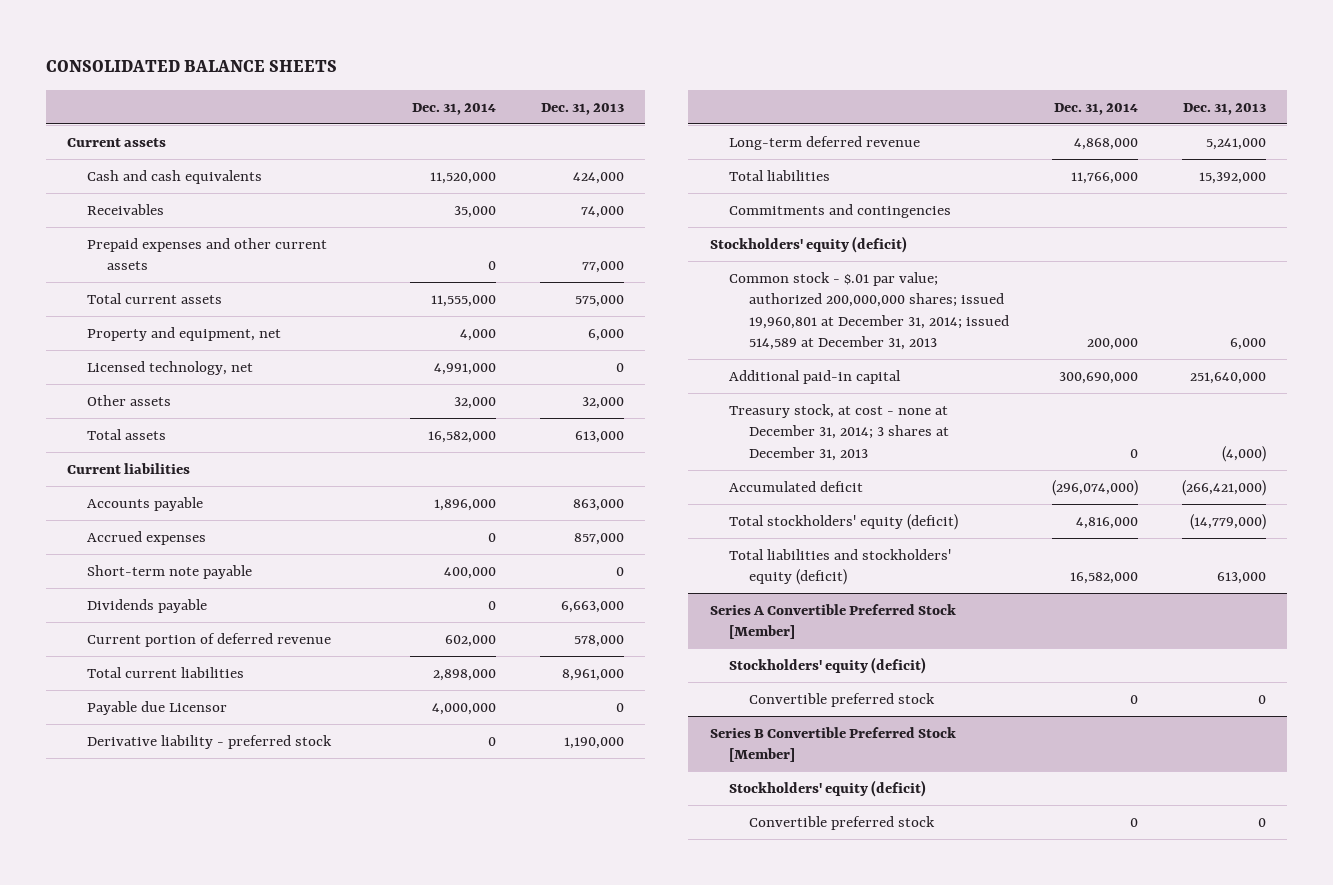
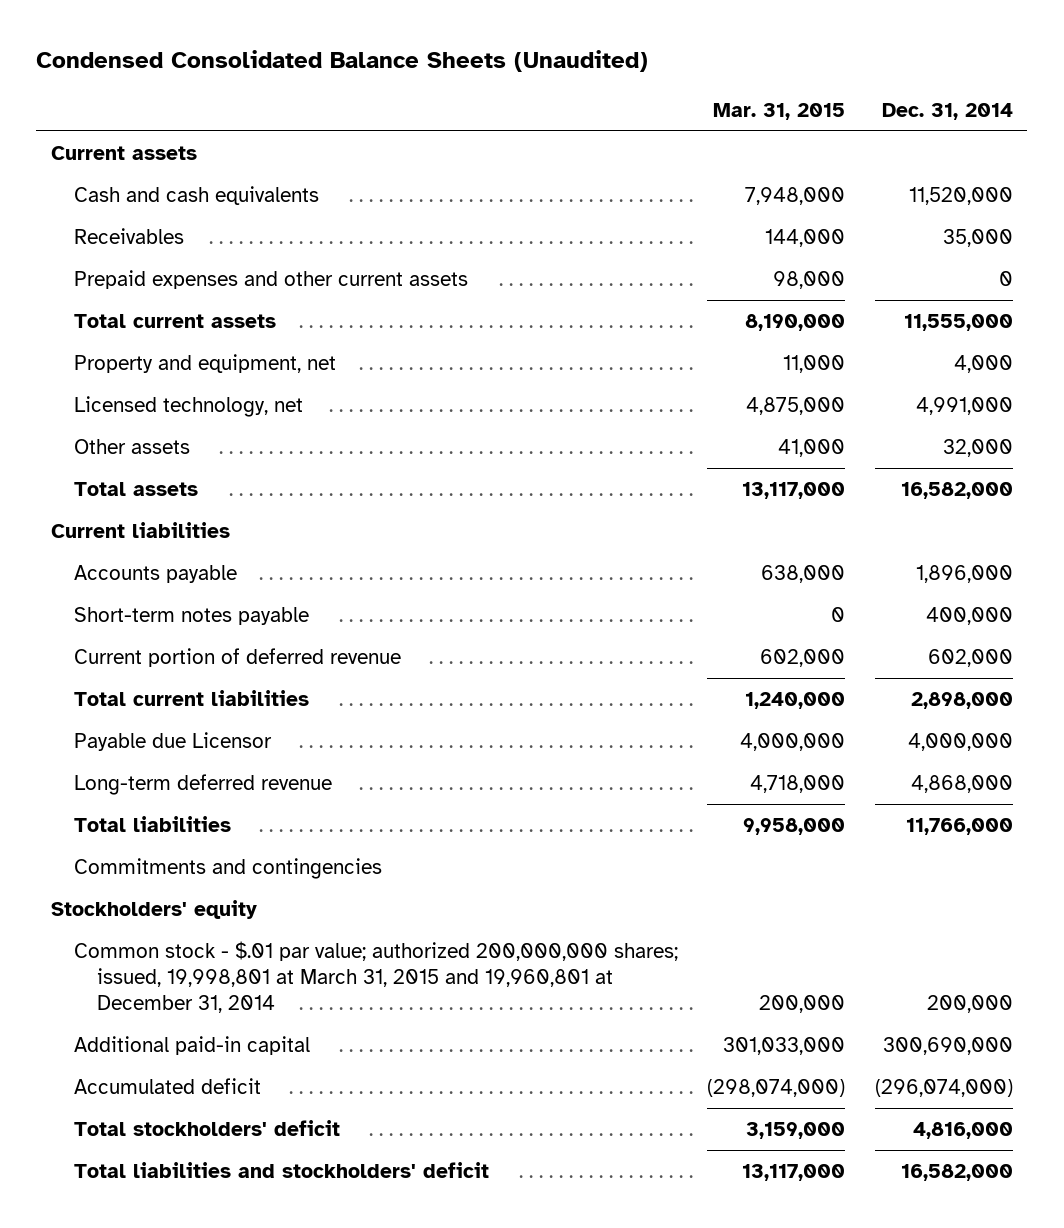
[45,60,337,73] CONSOLIDATED BALANCE SHEETS -> [36,50,649,73] Condensed Consolidated Balance Sheets (Unaudited)
[540,102,624,115] Dec. 31, 2013 -> none
none -> [713,102,846,120] Mar. 31, 2015
[87,530,207,545] Accrued expenses -> none
[87,598,208,613] Dividends payable -> none
[87,564,253,579] Short-term note payable -> [73,607,309,626] Short-term notes payable
[87,734,333,749] Derivative liability - preferred stock -> none
[709,235,907,253] Stockholders' equity (deficit) -> [50,900,257,920] Stockholders' equity
[729,271,1010,350] Common stock - $.01 par value; authorized 200,000,000 shares; issued 19,960,801 at December 31, 2014; issued 514,589 at December 31, 2013 -> [73,941,678,1013] Common stock - $.01 par value; authorized 200,000,000 shares; issued, 19,998,801 at March 31, 2015 and 19,960,801 at December 31, 2014
[729,403,950,461] Treasury stock, at cost - none at December 31, 2014; 3 shares at December 31, 2013 -> none
[709,603,956,640] Series A Convertible Preferred Stock [Member] -> none
[729,656,927,674] Stockholders' equity (deficit) -> none
[749,692,936,707] Convertible preferred stock -> none
[709,726,956,763] Series B Convertible Preferred Stock [Member] -> none
[729,779,927,797] Stockholders' equity (deficit) -> none
[749,815,936,830] Convertible preferred stock -> none
[729,513,959,530] Total stockholders' equity (deficit) -> [73,1120,340,1137] Total stockholders' deficit
[729,548,952,586] Total liabilities and stockholders' equity (deficit) -> [73,1162,489,1179] Total liabilities and stockholders' deficit

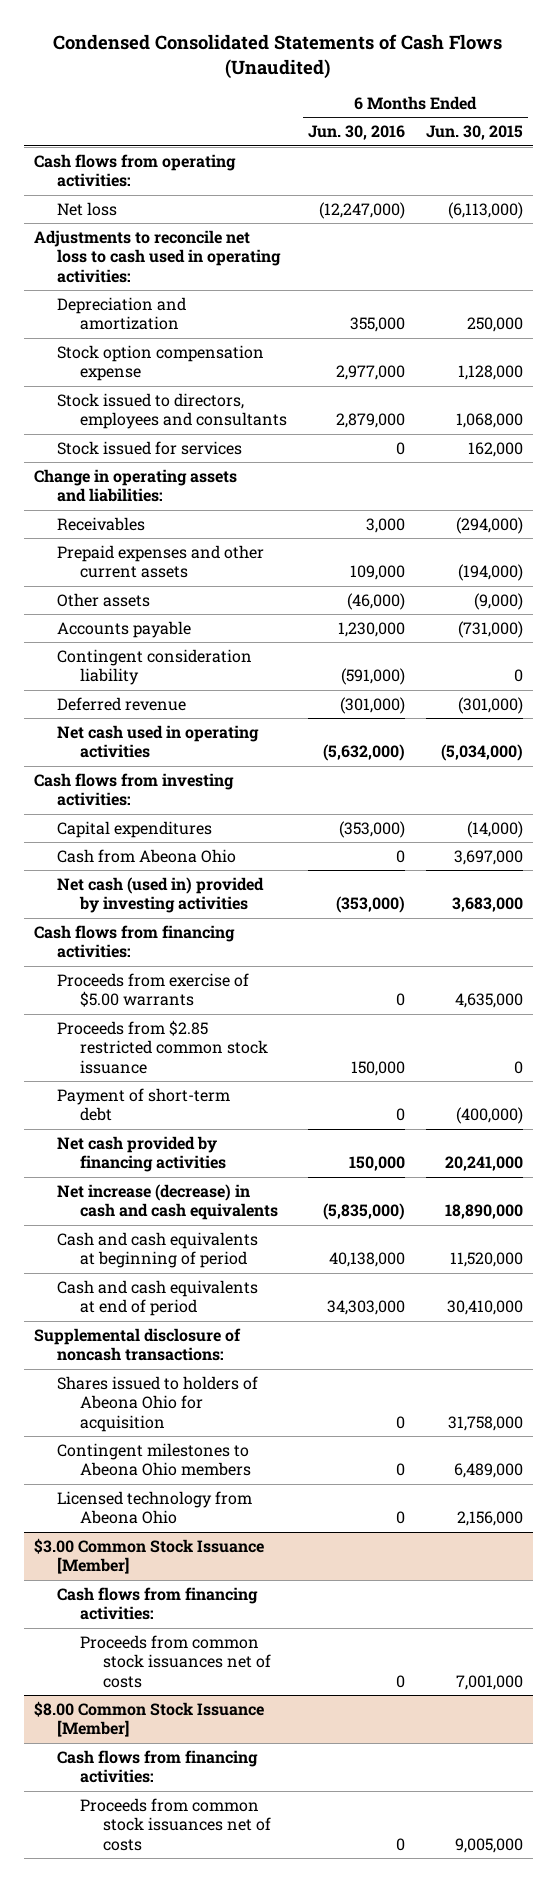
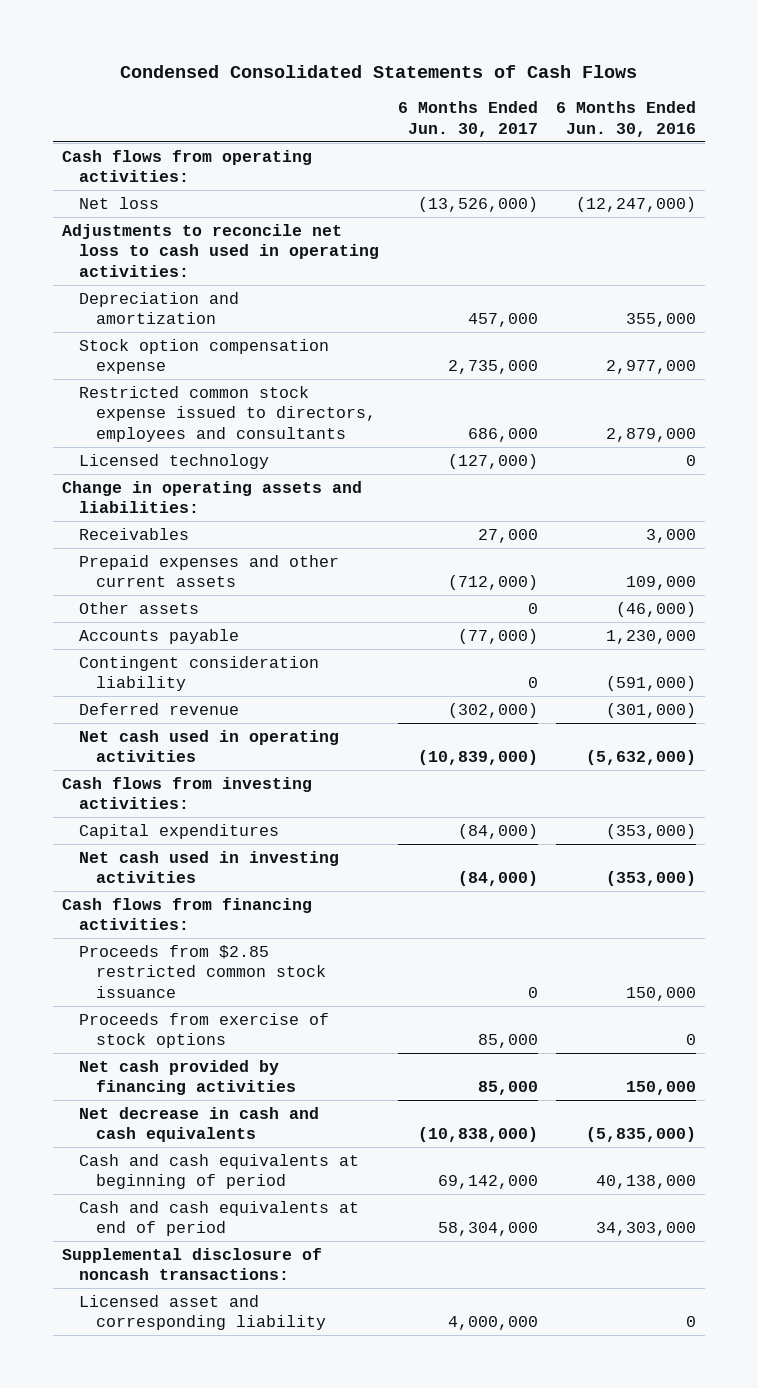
[53,33,503,79] Condensed Consolidated Statements of Cash Flows (Unaudited) -> [120,65,638,79] Condensed Consolidated Statements of Cash Flows
[425,125,523,141] Jun. 30, 2015 -> none
none -> [397,101,538,137] 6 Months Ended Jun. 30, 2017
[57,440,243,455] Stock issued for services -> none
[57,392,288,430] Stock issued to directors, employees and consultants -> [79,385,377,442] Restricted common stock expense issued to directors, employees and consultants
none -> [79,453,270,469] Licensed technology
[57,848,237,863] Cash from Abeona Ohio -> none
[57,876,265,914] Net cash (used in) provided by investing activities -> [79,850,340,884] Net cash used in investing activities
[57,972,250,1008] Proceeds from exercise of $5.00 warrants -> none
[57,1087,231,1122] Payment of short-term debt -> none
none -> [79,1012,330,1049] Proceeds from exercise of stock options
[57,1183,279,1221] Net increase (decrease) in cash and cash equivalents -> [79,1106,320,1143] Net decrease in cash and cash equivalents
[57,1375,259,1432] Shares issued to holders of Abeona Ohio for acquisition -> none
[57,1442,252,1477] Contingent milestones to Abeona Ohio members -> none
[57,1490,253,1525] Licensed technology from Abeona Ohio -> none
[34,1537,265,1575] $3.00 Common Stock Issuance [Member] -> none
[57,1586,259,1621] Cash flows from financing activities: -> none
[80,1634,272,1688] Proceeds from common stock issuances net of costs -> none
[34,1700,265,1738] $8.00 Common Stock Issuance [Member] -> none
[57,1749,259,1784] Cash flows from financing activities: -> none
[80,1797,272,1851] Proceeds from common stock issuances net of costs -> none
none -> [79,1294,327,1331] Licensed asset and corresponding liability

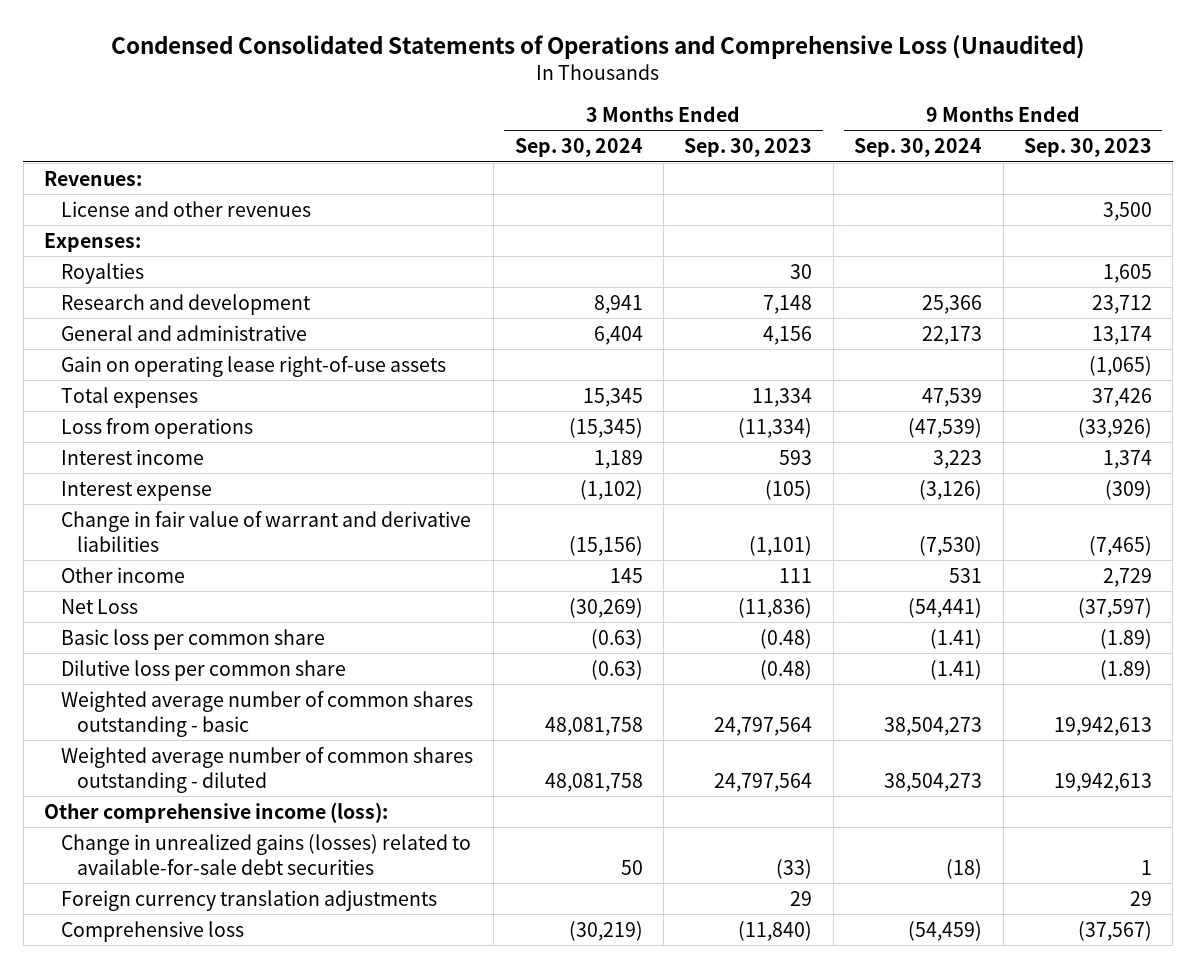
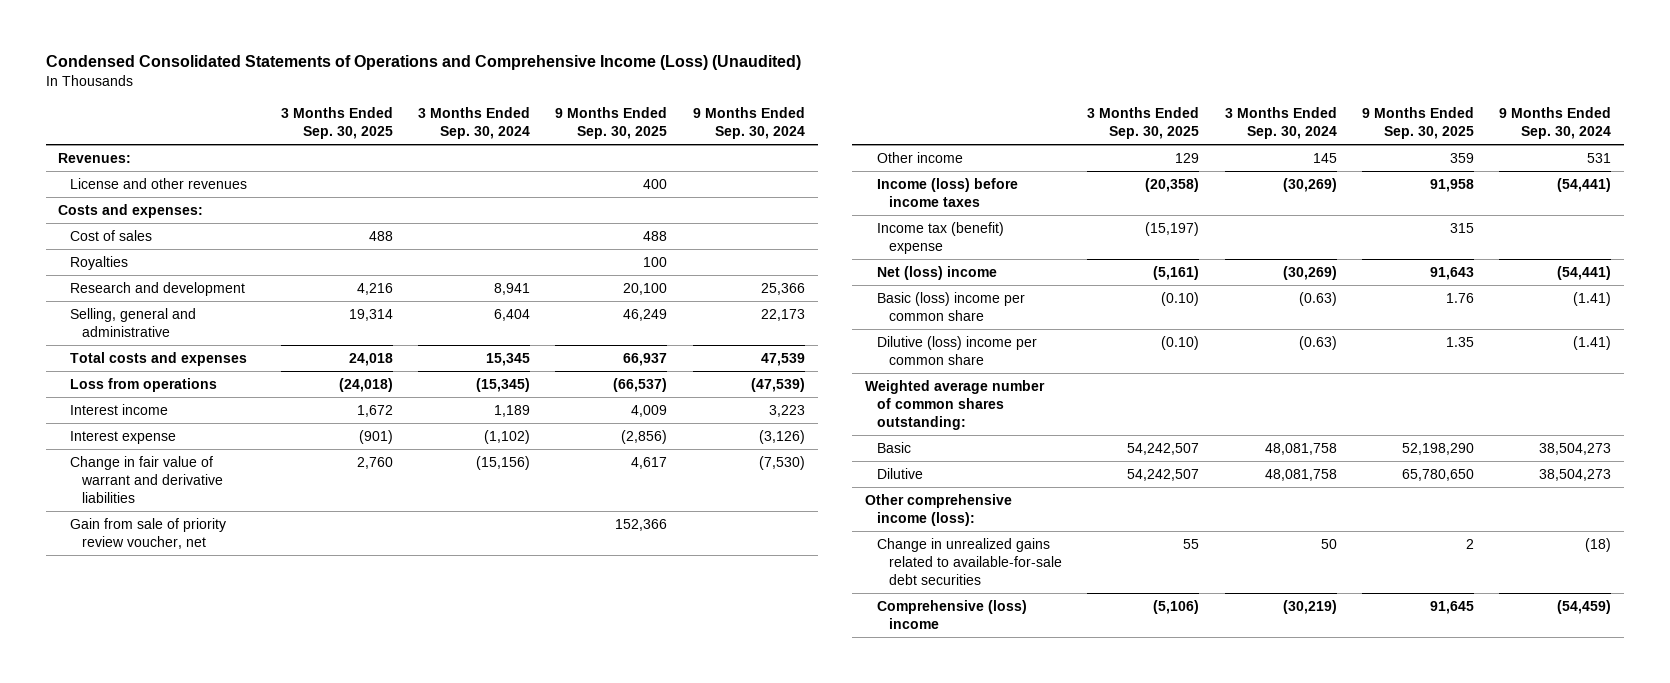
[111,34,1086,59] Condensed Consolidated Statements of Operations and Comprehensive Loss (Unaudited) -> [45,55,801,71] Condensed Consolidated Statements of Operations and Comprehensive Income (Loss) (Unaudited)
[684,138,813,158] Sep. 30, 2023 -> none
[1024,138,1153,158] Sep. 30, 2023 -> none
none -> [280,106,393,139] 3 Months Ended Sep. 30, 2025
none -> [555,106,668,139] 9 Months Ended Sep. 30, 2025
[44,232,142,252] Expenses: -> none
none -> [58,203,204,218] Costs and expenses:
none -> [70,229,153,241] Cost of sales
[60,355,446,377] Gain on operating lease right-of-use assets -> none
[60,324,307,341] General and administrative -> [70,307,197,337] Selling, general and administrative
[60,386,198,408] Total expenses -> [70,351,248,366] Total costs and expenses
none -> [70,517,227,549] Gain from sale of priority review voucher, net
none -> [876,177,1018,207] Income (loss) before income taxes
none -> [876,221,1004,254] Income tax (benefit) expense
[60,598,138,614] Net Loss -> [876,265,997,280] Net (loss) income
[60,628,325,650] Basic loss per common share -> [876,291,1025,321] Basic (loss) income per common share
[60,659,346,681] Dilutive loss per common share -> [876,335,1037,365] Dilutive (loss) income per common share
none -> [865,379,1046,430] Weighted average number of common shares outstanding:
[60,690,473,737] Weighted average number of common shares outstanding - basic -> [876,441,911,453] Basic
[60,746,473,793] Weighted average number of common shares outstanding - diluted -> [876,467,923,479] Dilutive
[60,889,437,911] Foreign currency translation adjustments -> none
[60,833,471,875] Change in unrealized gains (losses) related to available-for-sale debt securities -> [876,537,1062,585] Change in unrealized gains related to available-for-sale debt securities
[60,920,244,942] Comprehensive loss -> [876,599,1027,629] Comprehensive (loss) income

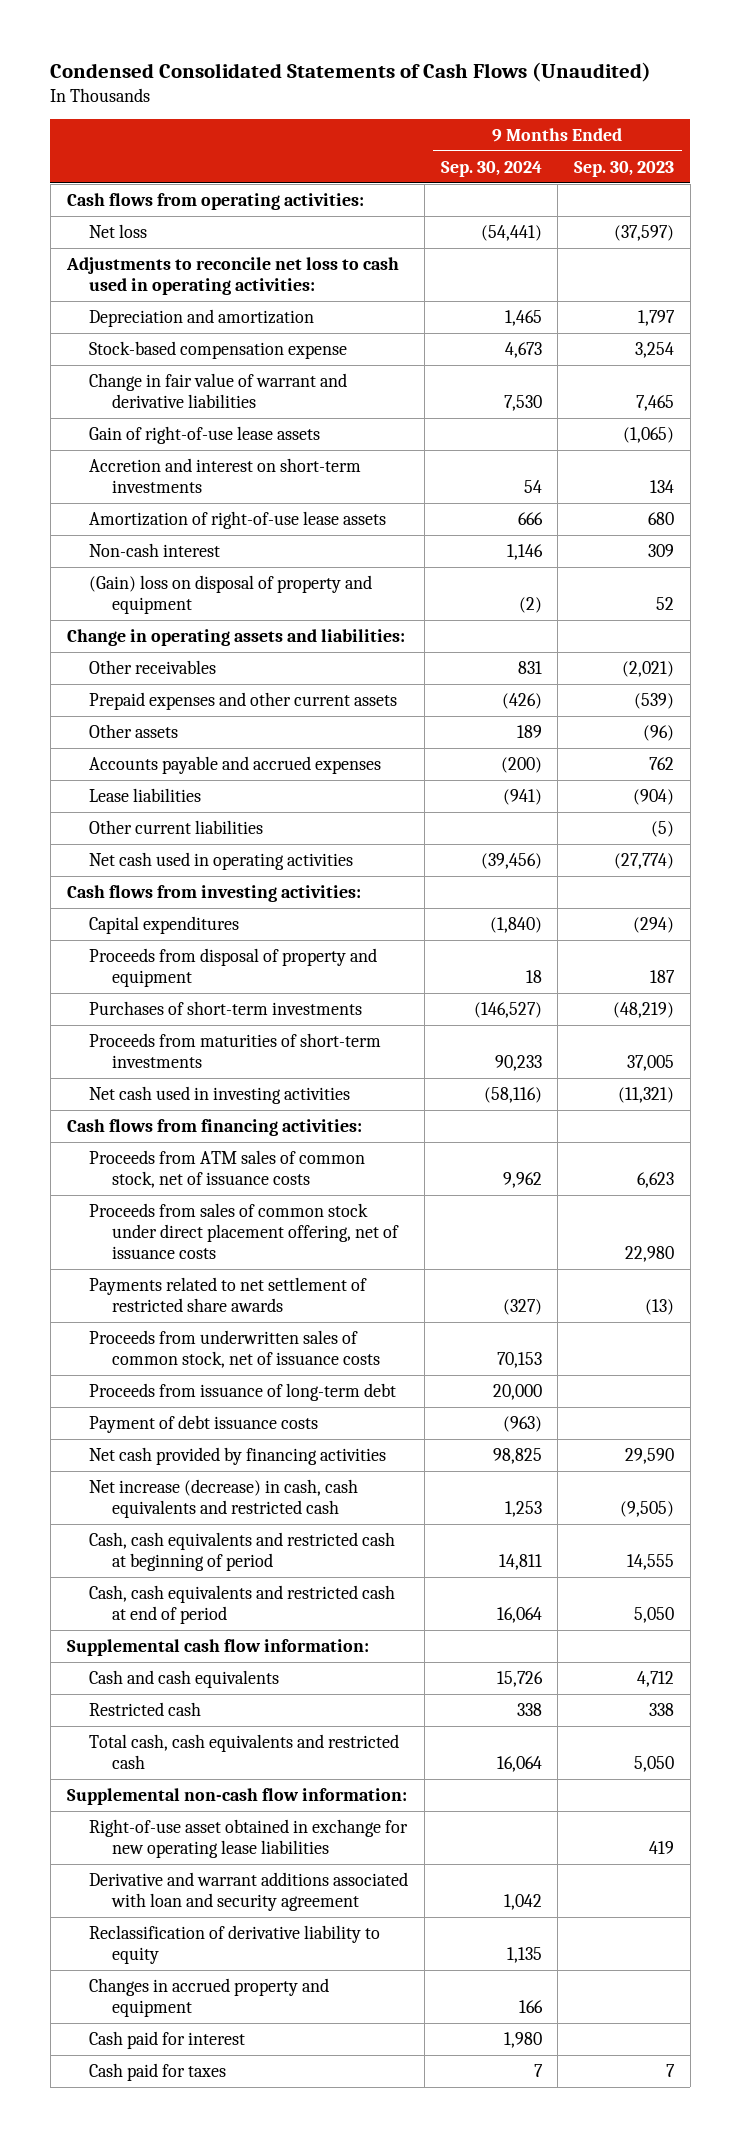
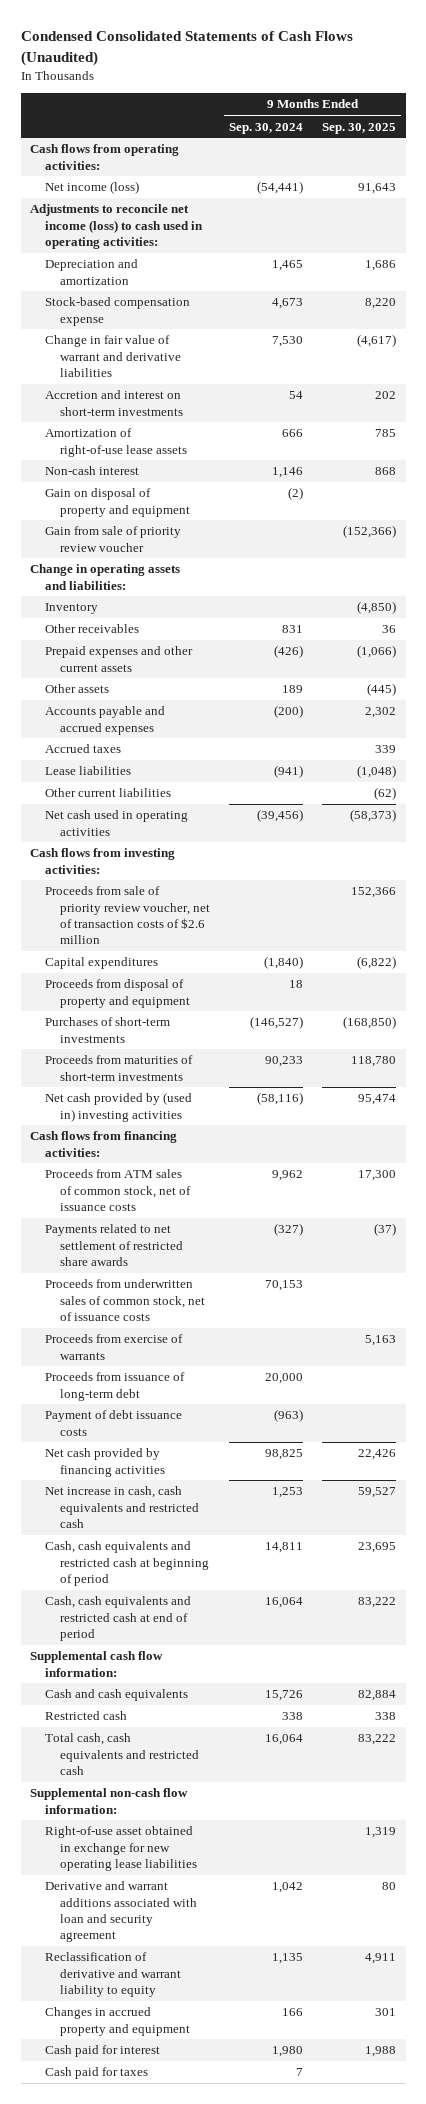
[574,160,675,177] Sep. 30, 2023 -> none
none -> [322,122,397,134] Sep. 30, 2025
[89,223,148,238] Net loss -> [45,181,140,195] Net income (loss)
[65,256,399,296] Adjustments to reconcile net loss to cash used in operating activities: -> [30,204,204,249] Adjustments to reconcile net income (loss) to cash used in operating activities:
[89,425,321,444] Gain of right-of-use lease assets -> none
[89,574,373,615] (Gain) loss on disposal of property and equipment -> [45,488,191,517] Gain on disposal of property and equipment
none -> [45,526,182,552] Gain from sale of priority review voucher
none -> [45,603,99,615] Inventory
none -> [45,744,122,754] Accrued taxes
none -> [45,886,211,945] Proceeds from sale of priority review voucher, net of transaction costs of $2.6 million
[89,1085,351,1104] Net cash used in investing activities -> [45,1092,193,1122] Net cash provided by (used in) investing activities
[89,1202,400,1260] Proceeds from sales of common stock under direct placement offering, net of issuance costs -> none
none -> [45,1334,184,1360] Proceeds from exercise of warrants
[89,1478,359,1519] Net increase (decrease) in cash, cash equivalents and restricted cash -> [45,1486,200,1528] Net increase in cash, cash equivalents and restricted cash
[89,1924,381,1965] Reclassification of derivative liability to equity -> [45,1952,182,1997] Reclassification of derivative and warrant liability to equity

